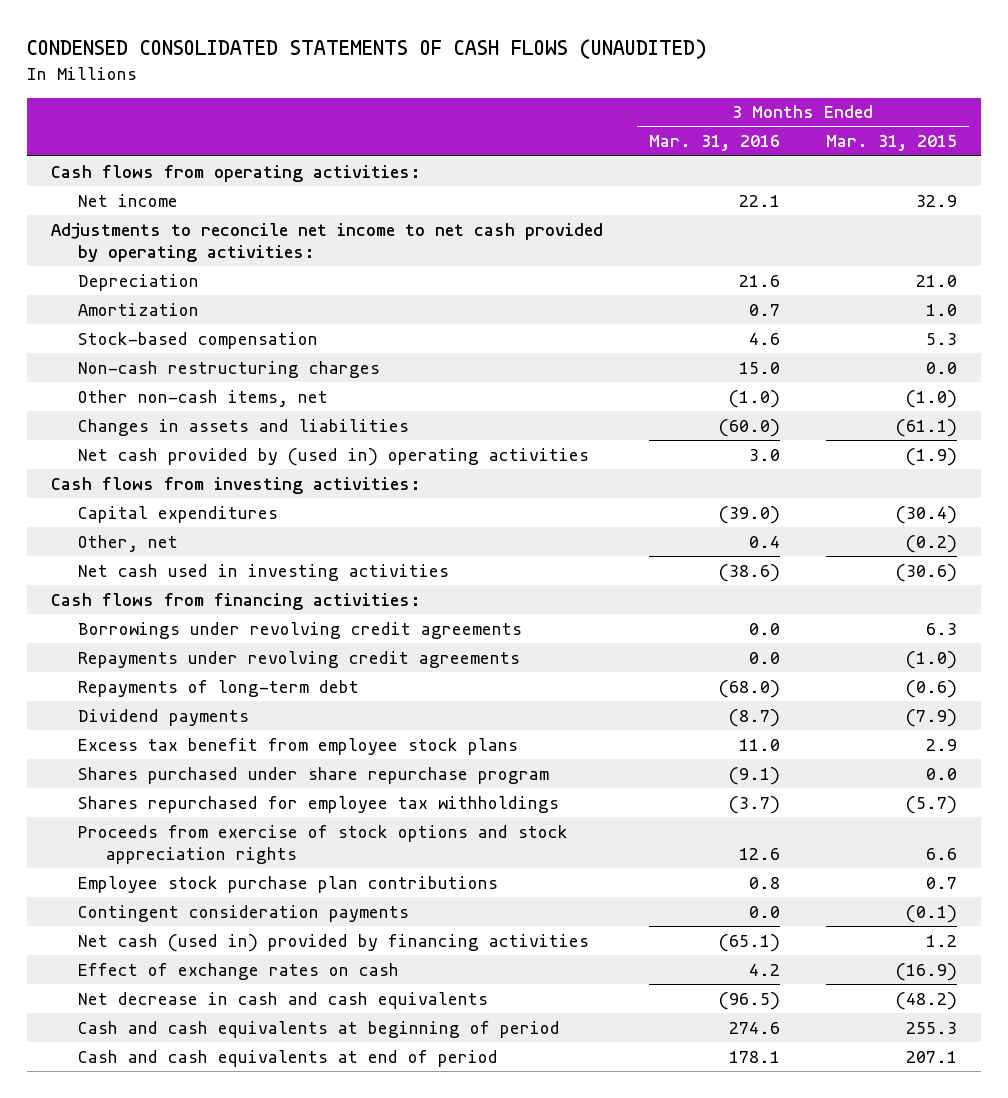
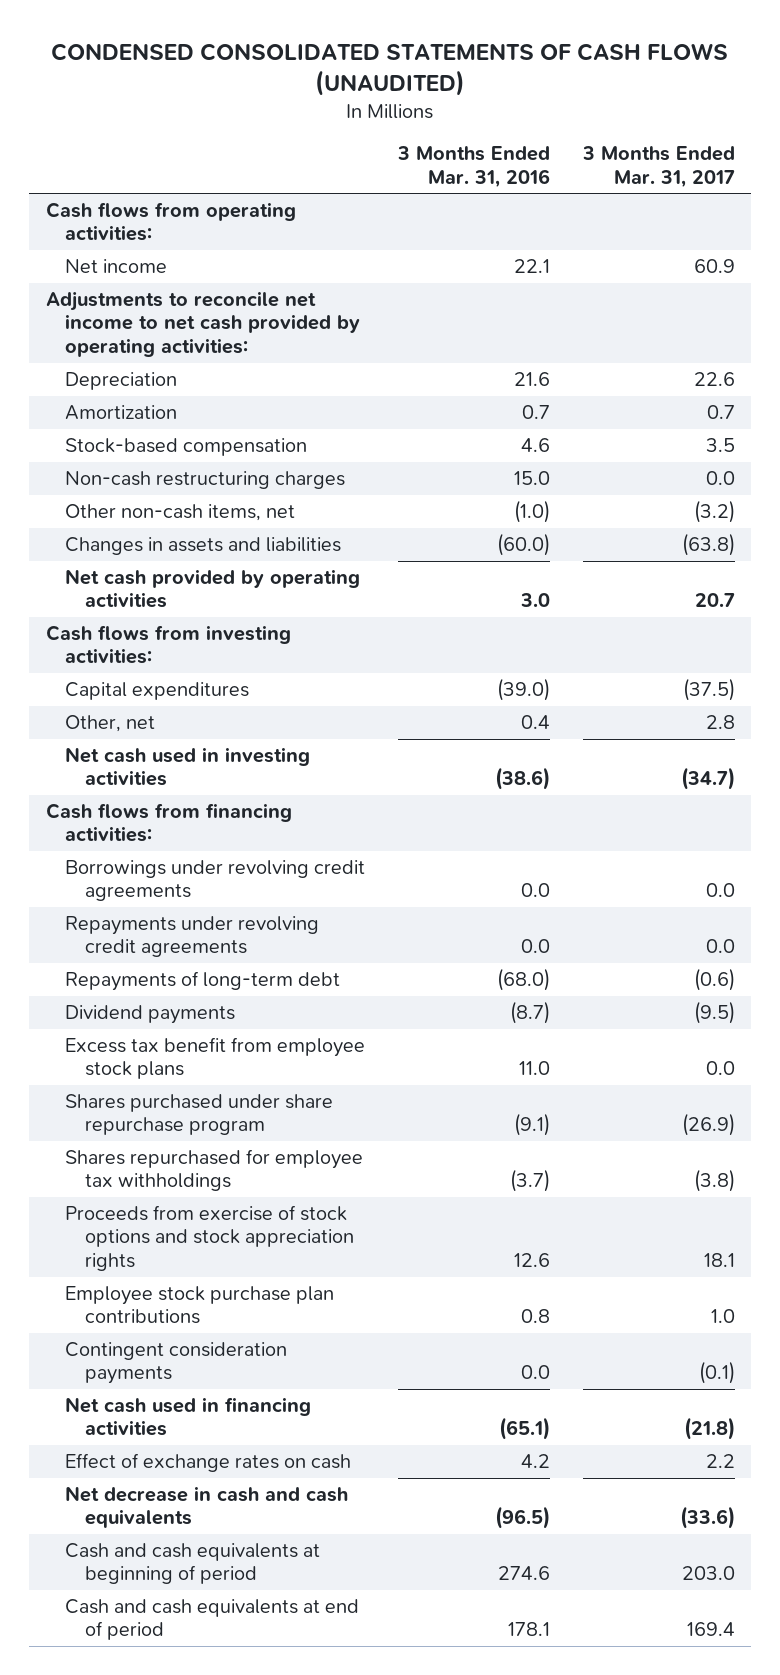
[826,135,958,152] Mar. 31, 2015 -> none
none -> [581,146,735,188] 3 Months Ended Mar. 31, 2017
[78,447,590,466] Net cash provided by (used in) operating activities -> [65,568,361,609] Net cash provided by operating activities
[78,933,590,952] Net cash (used in) provided by financing activities -> [65,1396,312,1437] Net cash used in financing activities

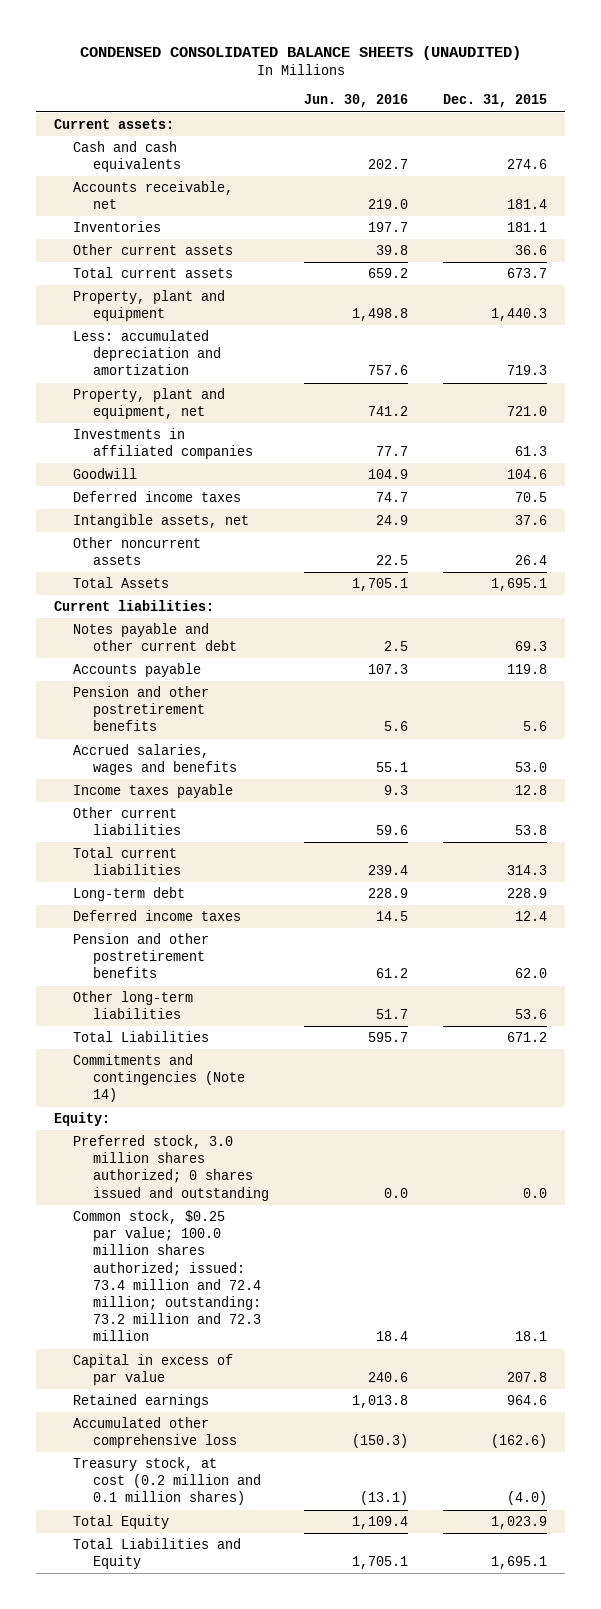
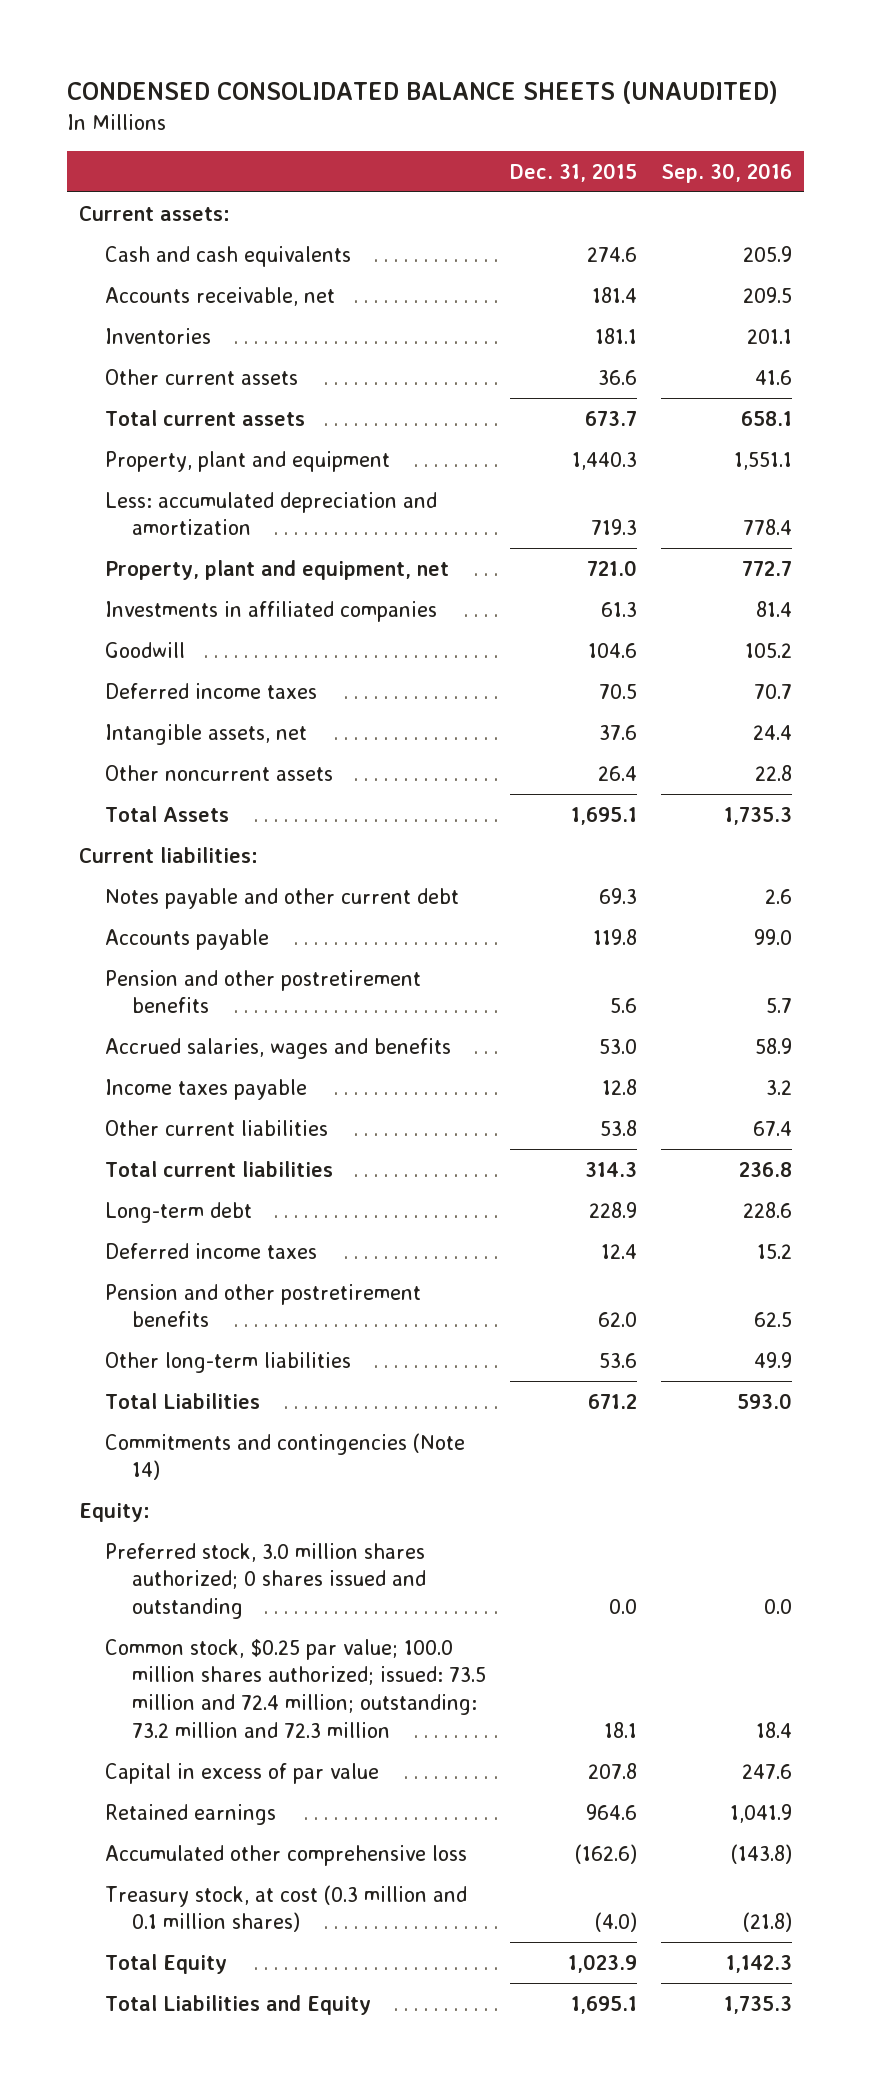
[304,94,409,108] Jun. 30, 2016 -> none
none -> [661,163,793,184] Sep. 30, 2016
[73,1210,261,1342] Common stock, $0.25 par value; 100.0 million shares authorized; issued: 73.4 million and 72.4 million; outstanding: 73.2 million and 72.3 million -> [105,1638,486,1738] Common stock, $0.25 par value; 100.0 million shares authorized; issued: 73.5 million and 72.4 million; outstanding: 73.2 million and 72.3 million
[73,1457,261,1506] Treasury stock, at cost (0.2 million and 0.1 million shares) -> [105,1884,468,1933] Treasury stock, at cost (0.3 million and 0.1 million shares)

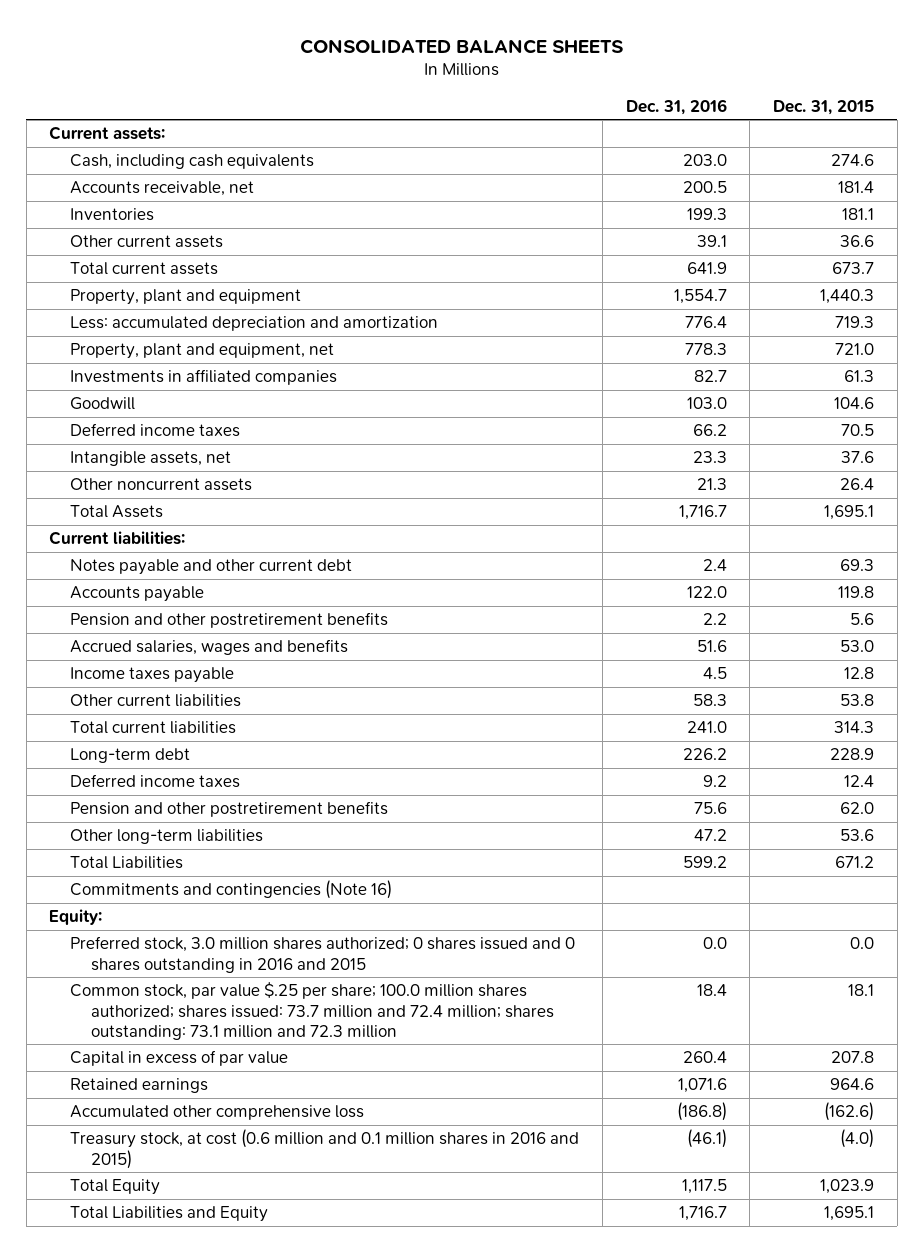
[66,81,778,105] CONDENSED CONSOLIDATED BALANCE SHEETS (UNAUDITED) -> [299,38,623,54] CONSOLIDATED BALANCE SHEETS
[661,163,793,184] Sep. 30, 2016 -> none
none -> [625,98,727,115] Dec. 31, 2016
[105,245,352,267] Cash and cash equivalents -> [70,154,315,170] Cash, including cash equivalents
[105,1432,466,1481] Commitments and contingencies (Note 14) -> [70,880,393,900] Commitments and contingencies (Note 16)
[105,1542,426,1620] Preferred stock, 3.0 million shares authorized; 0 shares issued and outstanding -> [70,936,576,973] Preferred stock, 3.0 million shares authorized; 0 shares issued and 0 shares outstanding in 2016 and 2015
[105,1638,486,1738] Common stock, $0.25 par value; 100.0 million shares authorized; issued: 73.5 million and 72.4 million; outstanding: 73.2 million and 72.3 million -> [70,982,554,1040] Common stock, par value $.25 per share; 100.0 million shares authorized; shares issued: 73.7 million and 72.4 million; shares outstanding: 73.1 million and 72.3 million
[105,1884,468,1933] Treasury stock, at cost (0.3 million and 0.1 million shares) -> [70,1129,580,1169] Treasury stock, at cost (0.6 million and 0.1 million shares in 2016 and 2015)

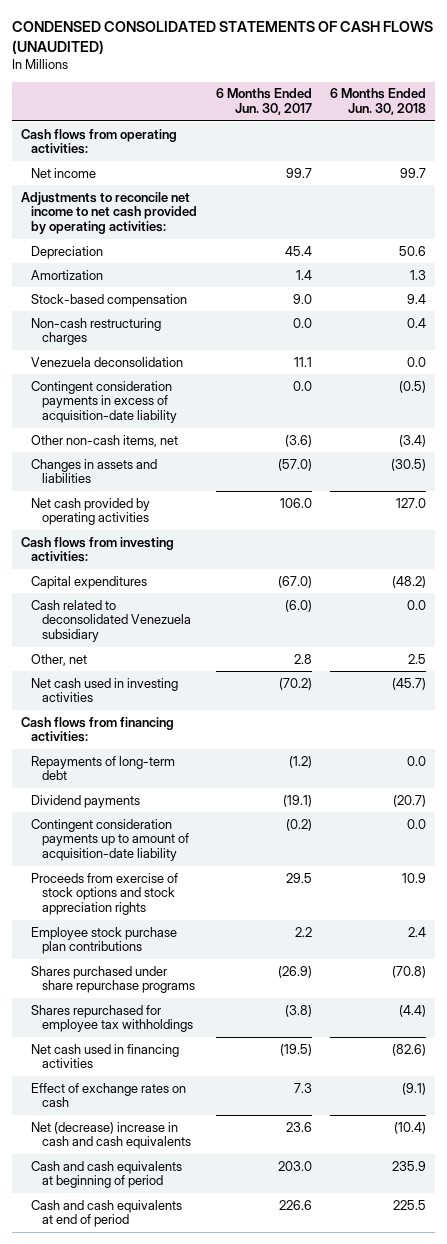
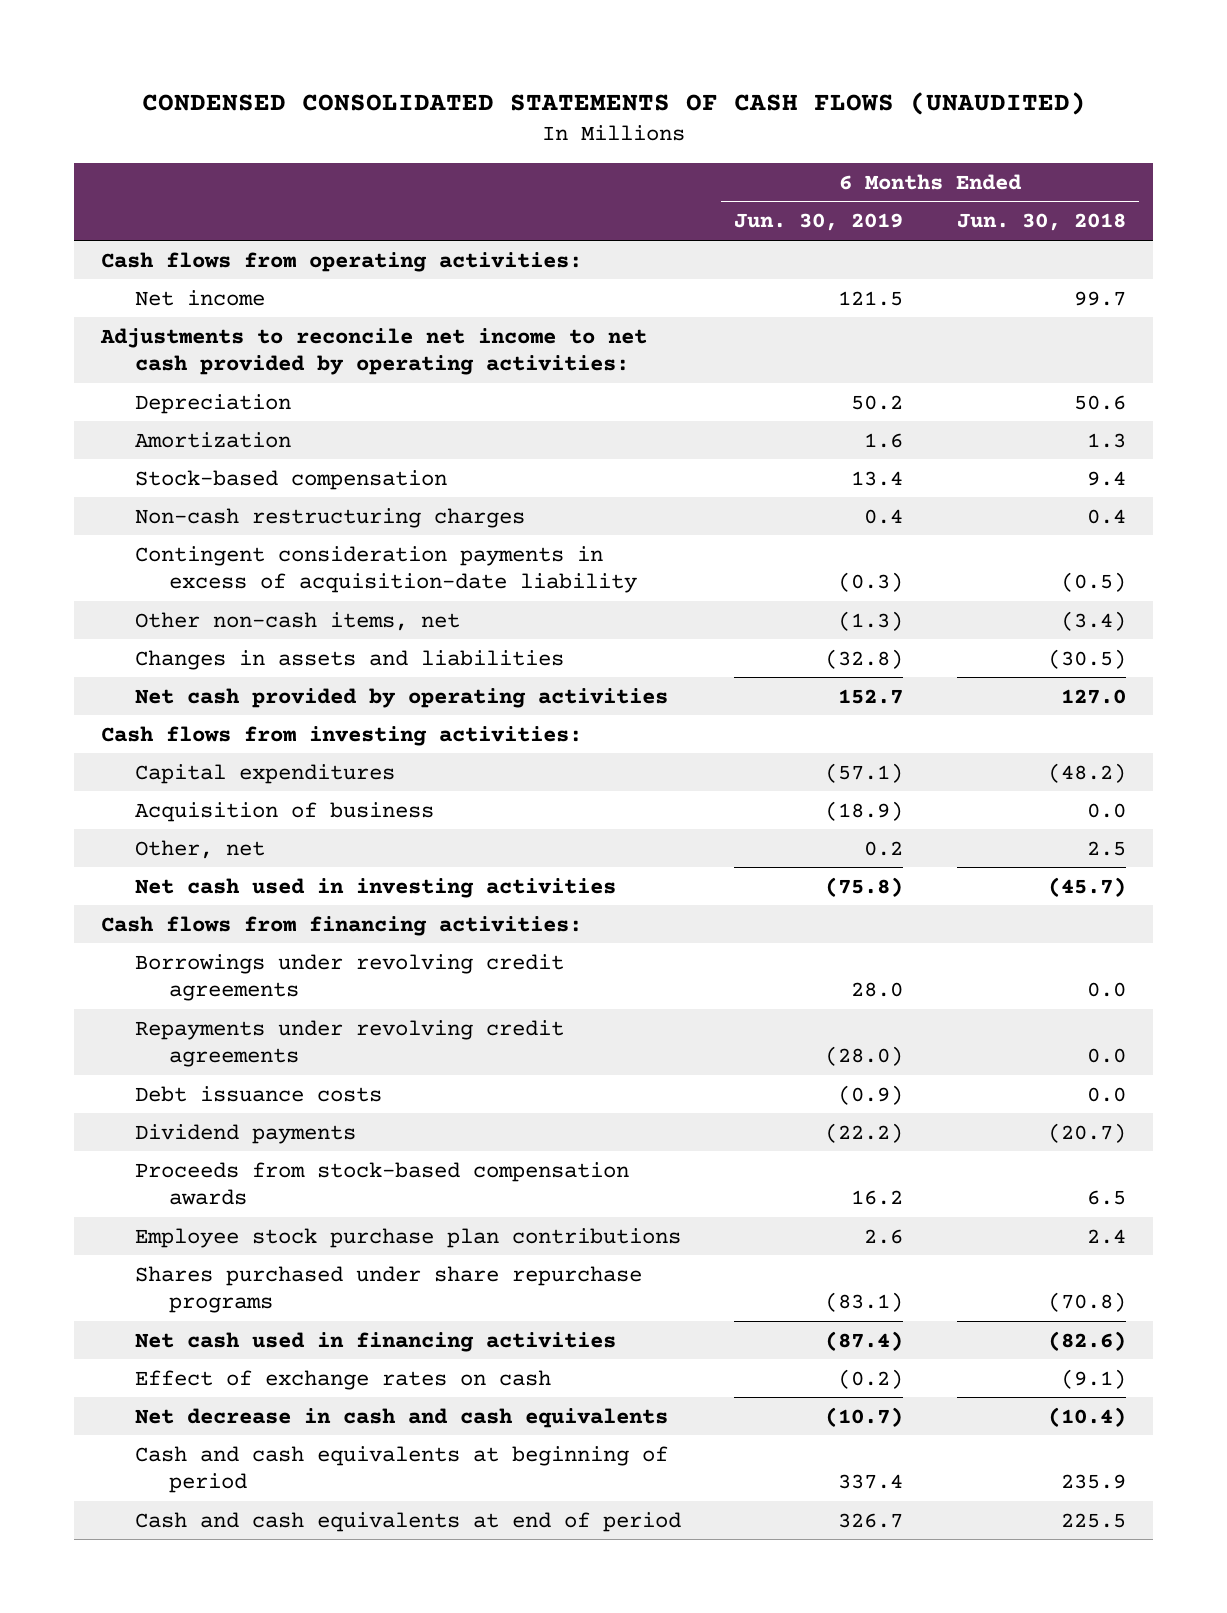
[215,88,312,116] 6 Months Ended Jun. 30, 2017 -> none
none -> [734,213,904,232] Jun. 30, 2019
[31,356,184,367] Venezuela deconsolidation -> none
[31,599,191,643] Cash related to deconsolidated Venezuela subsidiary -> none
none -> [134,801,434,822] Acquisition of business
[31,755,176,781] Repayments of long-term debt -> none
none -> [134,953,564,1001] Borrowings under revolving credit agreements
none -> [134,1019,564,1067] Repayments under revolving credit agreements
none -> [134,1085,382,1102] Debt issuance costs
[31,818,189,862] Contingent consideration payments up to amount of acquisition-date liability -> none
[31,872,179,916] Proceeds from exercise of stock options and stock appreciation rights -> [134,1161,629,1205] Proceeds from stock-based compensation awards
[401,872,426,883] 10.9 -> [1087,1189,1127,1205] 6.5
[31,1004,193,1033] Shares repurchased for employee tax withholdings -> none
[31,1121,191,1150] Net (decrease) increase in cash and cash equivalents -> [134,1407,668,1428] Net decrease in cash and cash equivalents

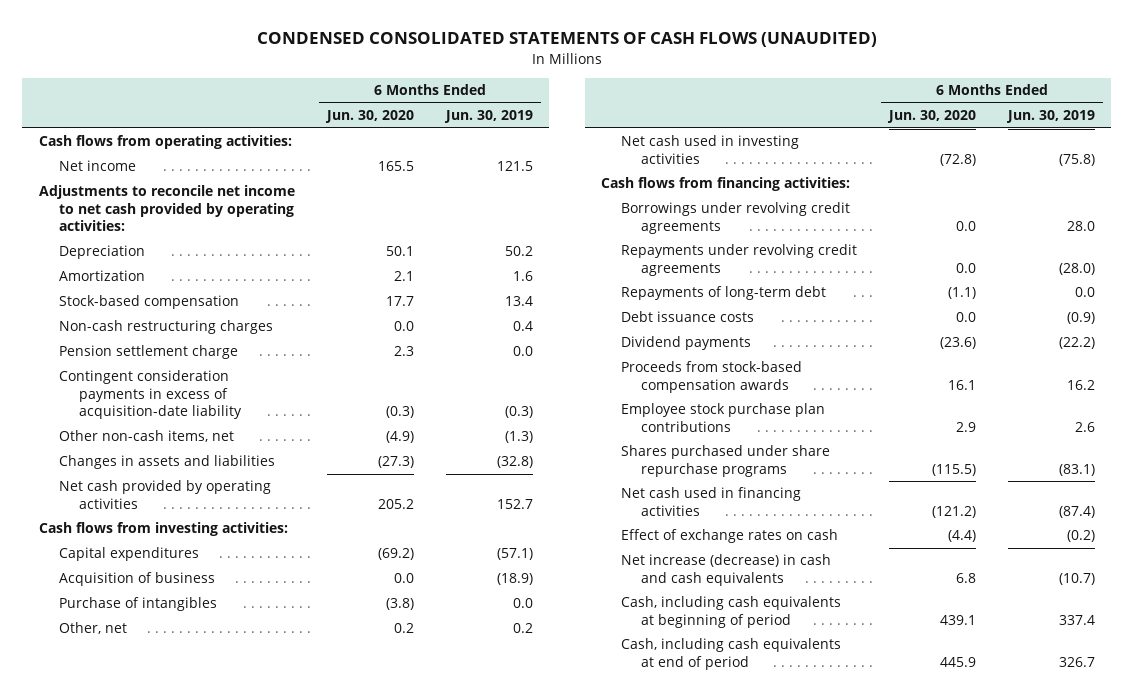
[957,213,1127,232] Jun. 30, 2018 -> none
none -> [324,110,414,124] Jun. 30, 2020
none -> [58,345,238,360] Pension settlement charge
none -> [58,597,217,612] Purchase of intangibles
none -> [620,286,826,301] Repayments of long-term debt
[134,1407,668,1428] Net decrease in cash and cash equivalents -> [620,554,831,586] Net increase (decrease) in cash and cash equivalents
[134,1445,668,1493] Cash and cash equivalents at beginning of period -> [620,596,841,628] Cash, including cash equivalents at beginning of period
[134,1511,681,1532] Cash and cash equivalents at end of period -> [620,638,841,670] Cash, including cash equivalents at end of period

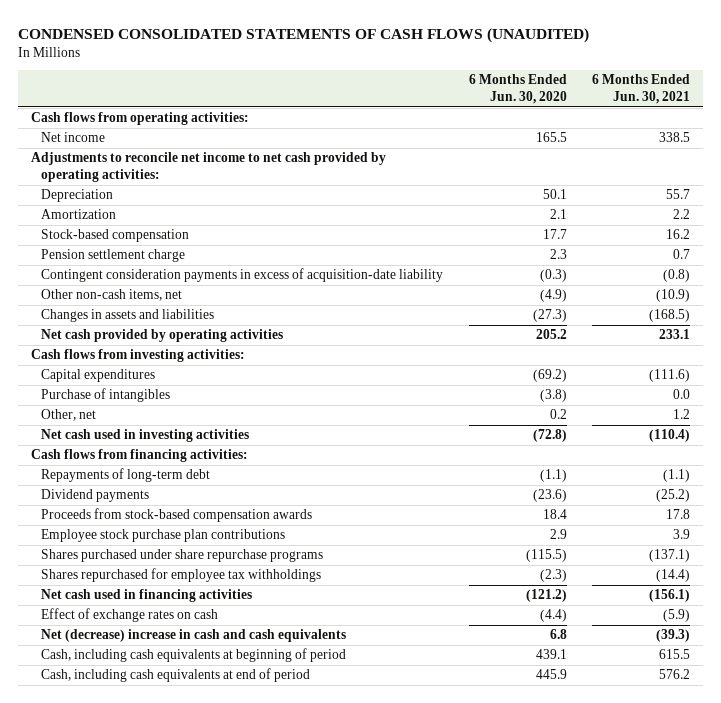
[444,110,534,124] Jun. 30, 2019 -> none
none -> [592,74,691,104] 6 Months Ended Jun. 30, 2021
[58,320,273,335] Non-cash restructuring charges -> none
[58,572,215,587] Acquisition of business -> none
[620,202,850,234] Borrowings under revolving credit agreements -> none
[620,244,857,276] Repayments under revolving credit agreements -> none
[620,311,754,323] Debt issuance costs -> none
[947,379,976,390] 16.1 -> [542,509,567,520] 18.4
none -> [41,568,322,583] Shares repurchased for employee tax withholdings
[620,554,831,586] Net increase (decrease) in cash and cash equivalents -> [41,629,347,643] Net (decrease) increase in cash and cash equivalents

